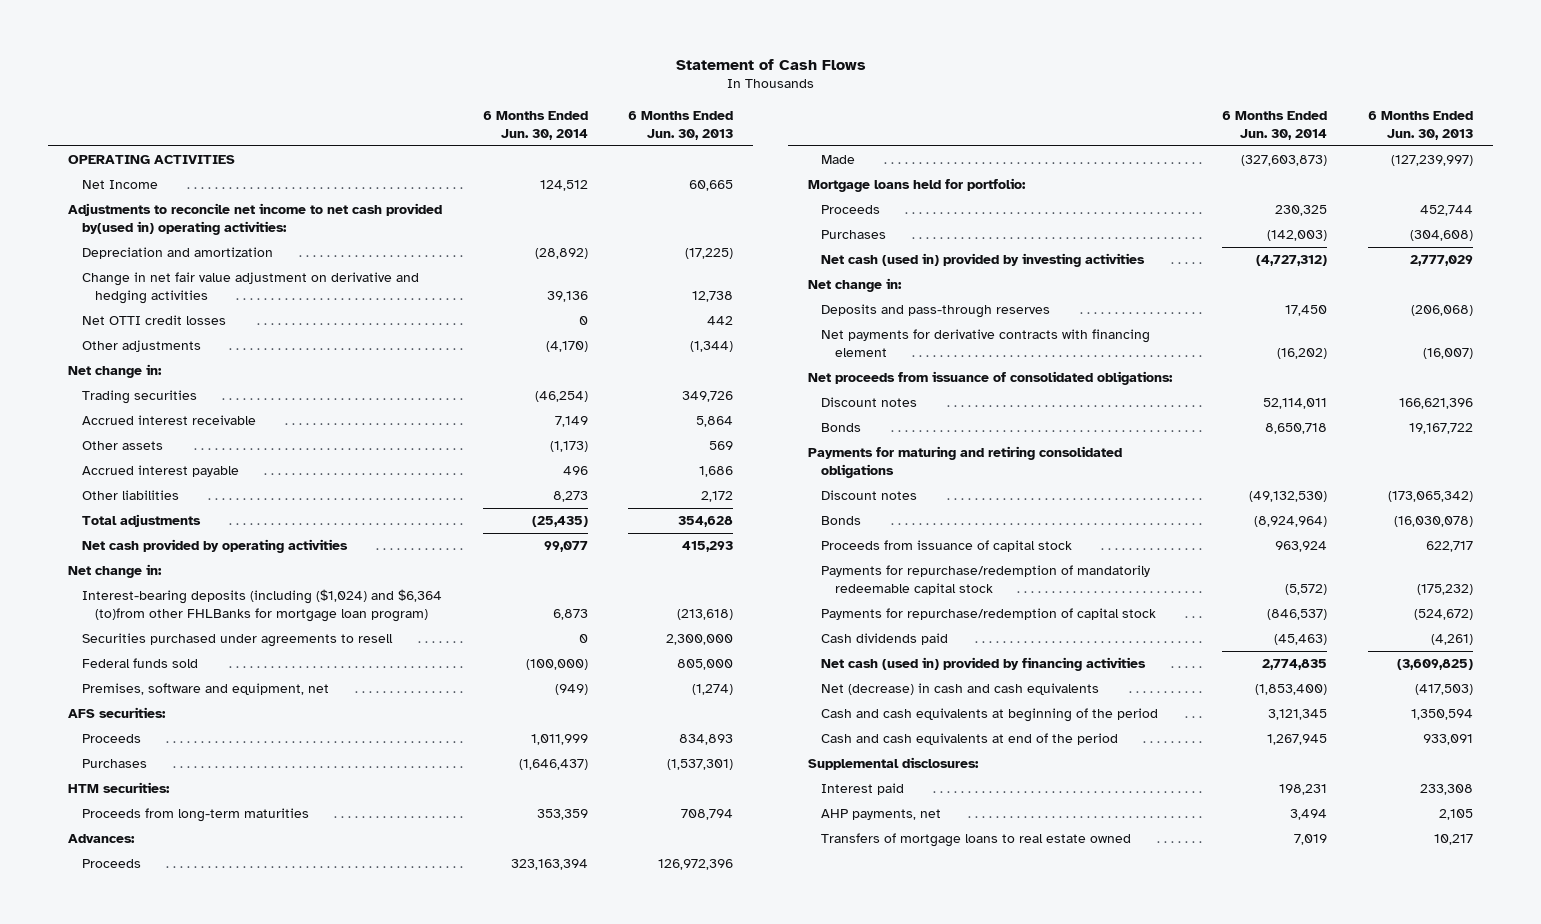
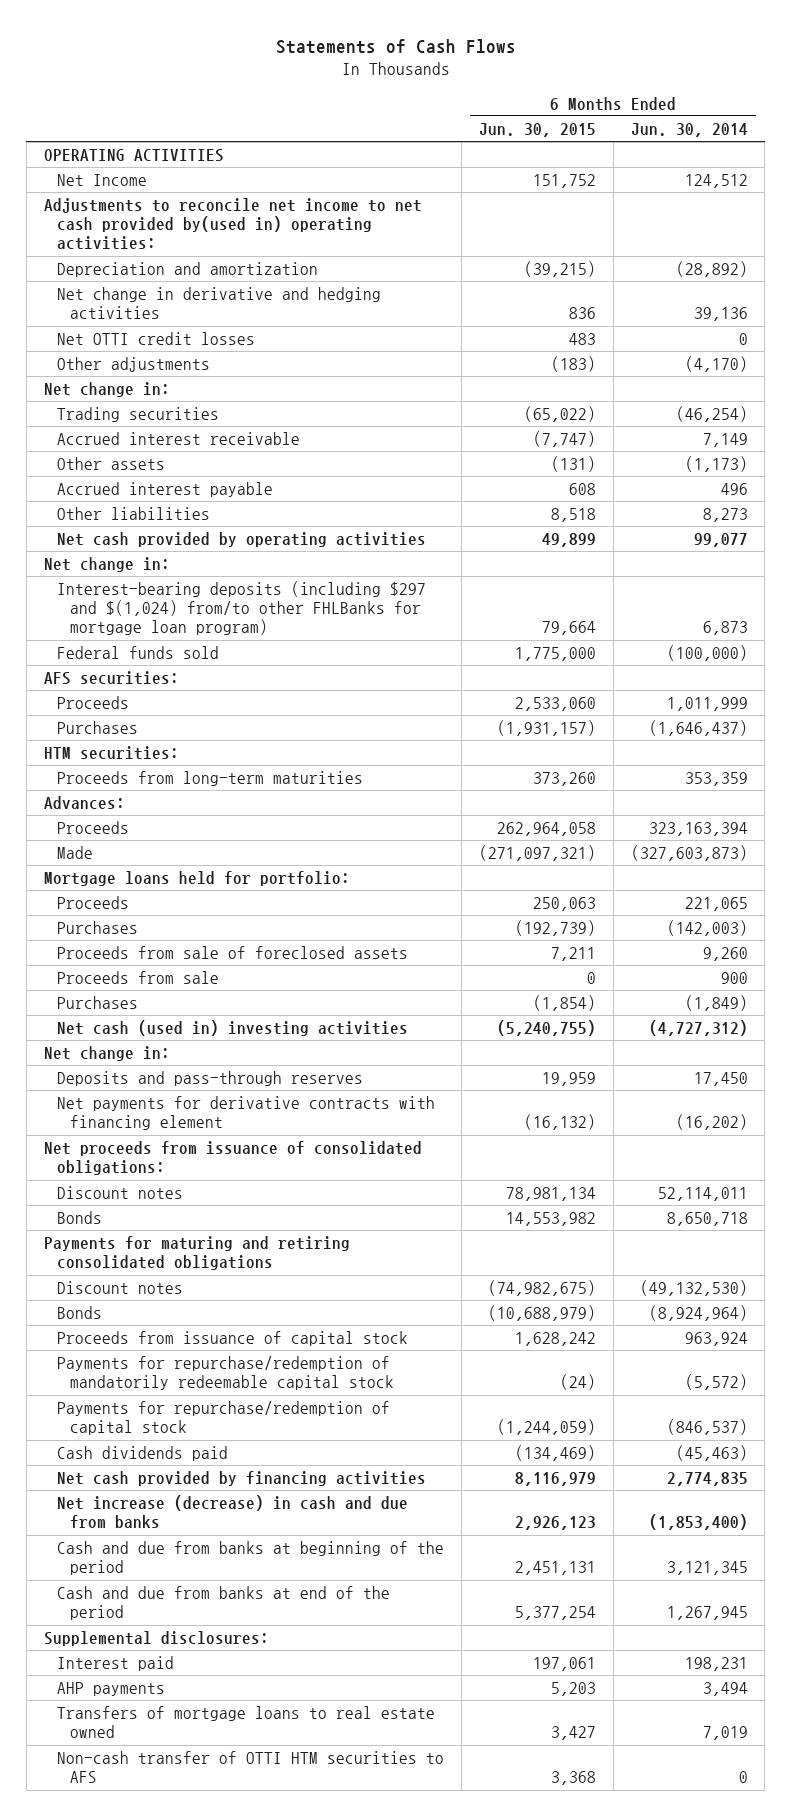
[675,58,866,70] Statement of Cash Flows -> [275,38,516,54] Statements of Cash Flows
[628,110,734,140] 6 Months Ended Jun. 30, 2013 -> none
none -> [478,122,596,137] Jun. 30, 2015
[81,272,419,305] Change in net fair value adjustment on derivative and hedging activities -> [57,286,382,320] Net change in derivative and hedging activities
[81,514,201,528] Total adjustments -> none
[81,633,393,648] Securities purchased under agreements to resell -> none
[81,589,442,623] Interest-bearing deposits (including ($1,024) and $6,364 (to)from other FHLBanks for mortgage loan program) -> [57,580,427,636] Interest-bearing deposits (including $297 and $(1,024) from/to other FHLBanks for mortgage loan program)
[81,683,329,696] Premises, software and equipment, net -> none
[1275,205,1328,217] 230,325 -> [684,896,748,911] 221,065
none -> [57,945,409,959] Proceeds from sale of foreclosed assets
none -> [57,970,220,984] Proceeds from sale
none -> [57,995,139,1009] Purchases
[821,253,1146,268] Net cash (used in) provided by investing activities -> [57,1019,409,1036] Net cash (used in) investing activities
[821,657,1147,672] Net cash (used in) provided by financing activities -> [57,1470,427,1486] Net cash provided by financing activities
[821,683,1100,696] Net (decrease) in cash and cash equivalents -> [57,1494,409,1529] Net increase (decrease) in cash and due from banks
[821,708,1159,723] Cash and cash equivalents at beginning of the period -> [57,1540,445,1576] Cash and due from banks at beginning of the period
[821,733,1119,746] Cash and cash equivalents at end of the period -> [57,1585,391,1621] Cash and due from banks at end of the period
[821,809,942,821] AHP payments, net -> [57,1681,166,1696] AHP payments
none -> [57,1750,445,1784] Non-cash transfer of OTTI HTM securities to AFS

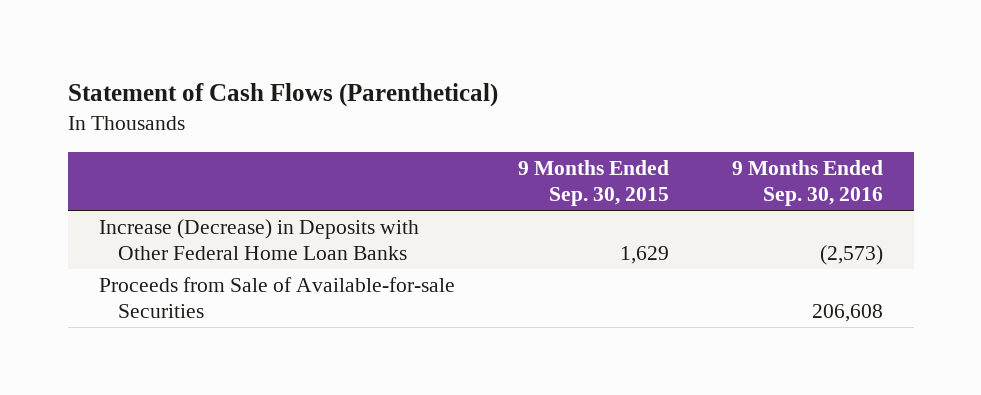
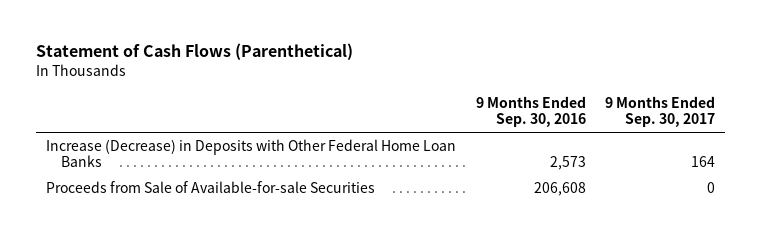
[517,159,669,206] 9 Months Ended Sep. 30, 2015 -> none
none -> [605,95,716,128] 9 Months Ended Sep. 30, 2017
[819,245,883,266] (2,573) -> [549,156,586,171] 2,573

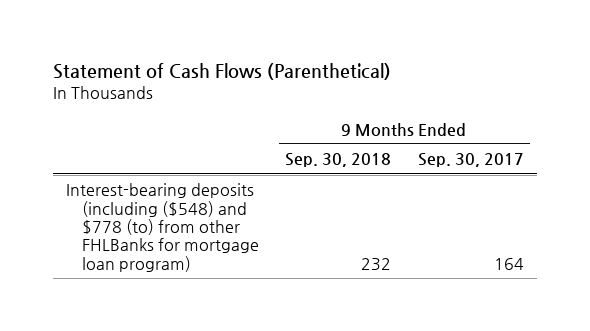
[475,95,586,128] 9 Months Ended Sep. 30, 2016 -> none
none -> [285,153,392,168] Sep. 30, 2018
[45,180,375,193] Proceeds from Sale of Available-for-sale Securities -> none
[45,138,456,168] Increase (Decrease) in Deposits with Other Federal Home Loan Banks -> [66,183,259,272] Interest-bearing deposits (including ($548) and $778 (to) from other FHLBanks for mortgage loan program)

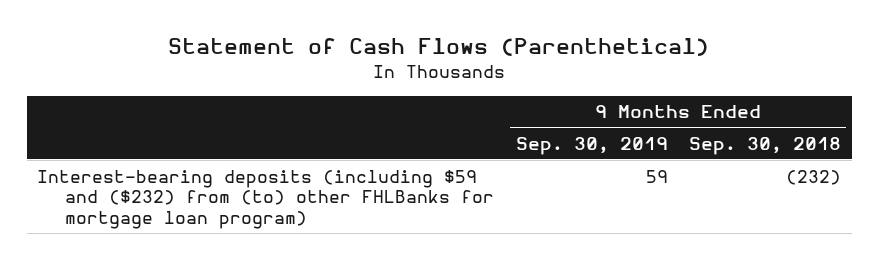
[417,153,524,168] Sep. 30, 2017 -> none
none -> [515,136,668,155] Sep. 30, 2019
[66,183,259,272] Interest-bearing deposits (including ($548) and $778 (to) from other FHLBanks for mortgage loan program) -> [37,169,495,229] Interest-bearing deposits (including $59 and ($232) from (to) other FHLBanks for mortgage loan program)
[361,257,392,271] 232 -> [786,169,842,185] (232)

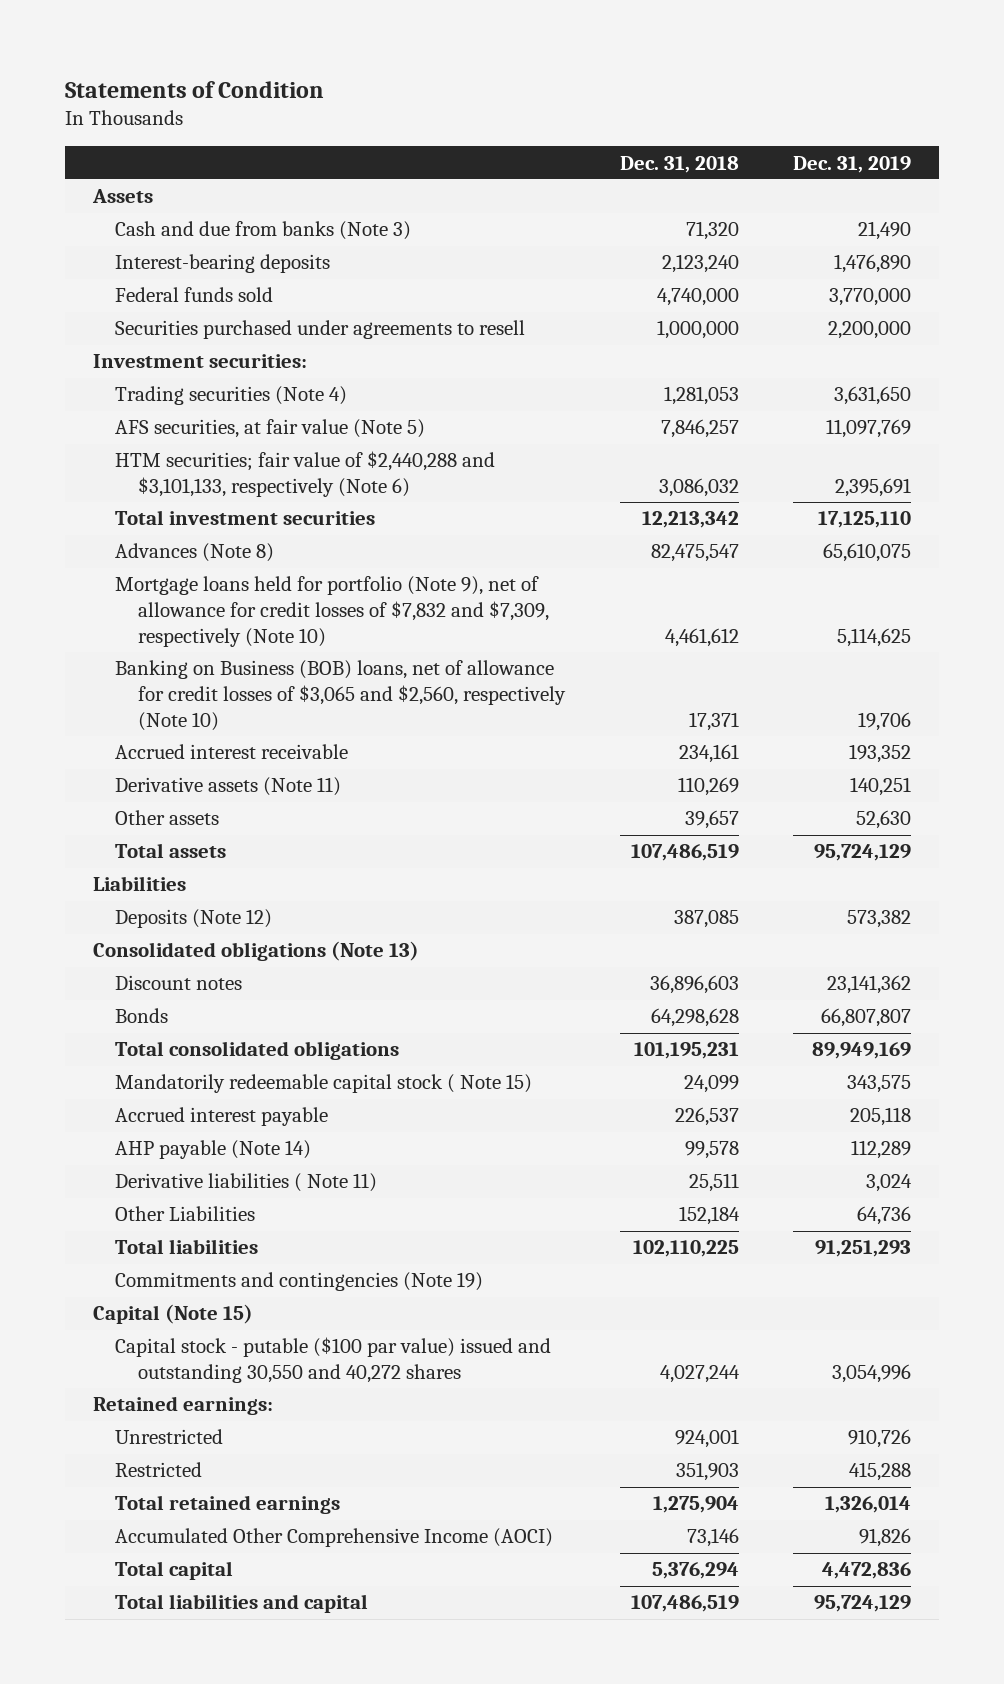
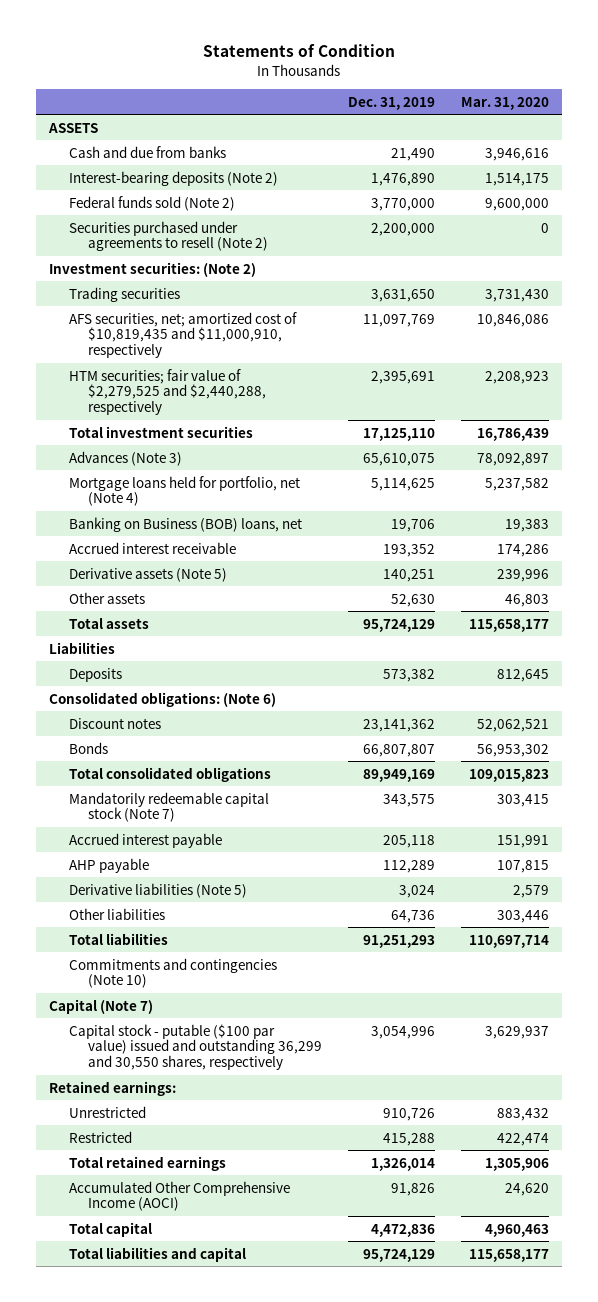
[619,155,739,173] Dec. 31, 2018 -> none
none -> [460,96,549,110] Mar. 31, 2020
[91,189,153,204] Assets -> [48,122,99,133] ASSETS
[115,221,412,241] Cash and due from banks (Note 3) -> [68,145,226,158] Cash and due from banks
[115,254,331,274] Interest-bearing deposits -> [68,170,278,186] Interest-bearing deposits (Note 2)
[115,287,274,303] Federal funds sold -> [68,195,235,211] Federal funds sold (Note 2)
[115,320,526,340] Securities purchased under agreements to resell -> [68,220,269,252] Securities purchased under agreements to resell (Note 2)
[92,354,307,369] Investment securities: -> [49,261,257,277] Investment securities: (Note 2)
[115,386,348,406] Trading securities (Note 4) -> [68,286,180,302] Trading securities
[115,419,426,439] AFS securities, at fair value (Note 5) -> [68,311,297,359] AFS securities, net; amortized cost of $10,819,435 and $11,000,910, respectively
[115,451,496,497] HTM securities; fair value of $2,440,288 and $3,101,133, respectively (Note 6) -> [68,368,267,416] HTM securities; fair value of $2,279,525 and $2,440,288, respectively
[115,543,275,563] Advances (Note 8) -> [68,450,182,466] Advances (Note 3)
[115,576,549,647] Mortgage loans held for portfolio (Note 9), net of allowance for credit losses of $7,832 and $7,309, respectively (Note 10) -> [68,475,300,507] Mortgage loans held for portfolio, net (Note 4)
[115,660,566,731] Banking on Business (BOB) loans, net of allowance for credit losses of $3,065 and $2,560, respectively (Note 10) -> [68,516,302,532] Banking on Business (BOB) loans, net
[115,777,342,797] Derivative assets (Note 11) -> [68,567,227,582] Derivative assets (Note 5)
[115,909,273,929] Deposits (Note 12) -> [68,667,122,682] Deposits
[92,941,419,962] Consolidated obligations (Note 13) -> [49,691,277,707] Consolidated obligations: (Note 6)
[115,1074,533,1094] Mandatorily redeemable capital stock ( Note 15) -> [68,791,269,823] Mandatorily redeemable capital stock (Note 7)
[115,1140,312,1160] AHP payable (Note 14) -> [68,857,149,873] AHP payable
[115,1173,378,1193] Derivative liabilities ( Note 11) -> [68,882,247,898] Derivative liabilities (Note 5)
[115,1206,256,1222] Other Liabilities -> [68,907,165,920] Other liabilities
[115,1272,484,1292] Commitments and contingencies (Note 19) -> [68,957,277,989] Commitments and contingencies (Note 10)
[92,1304,253,1325] Capital (Note 15) -> [49,998,154,1014] Capital (Note 7)
[115,1337,552,1383] Capital stock - putable ($100 par value) issued and outstanding 30,550 and 40,272 shares -> [68,1023,323,1071] Capital stock - putable ($100 par value) issued and outstanding 36,299 and 30,550 shares, respectively

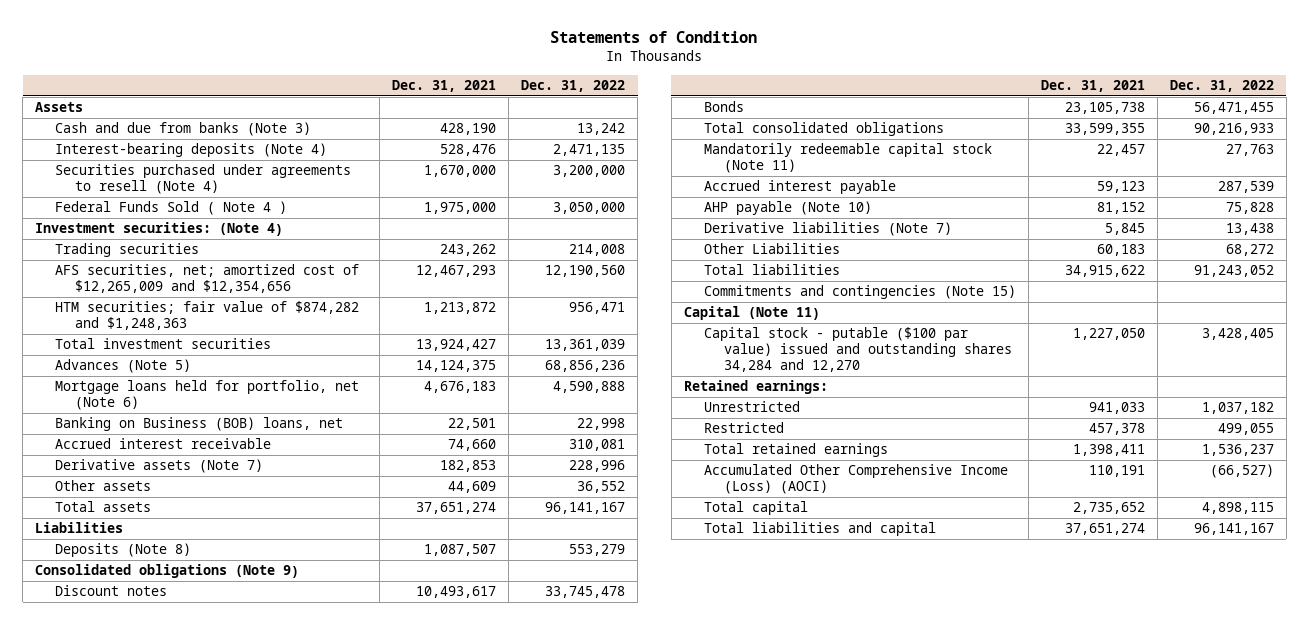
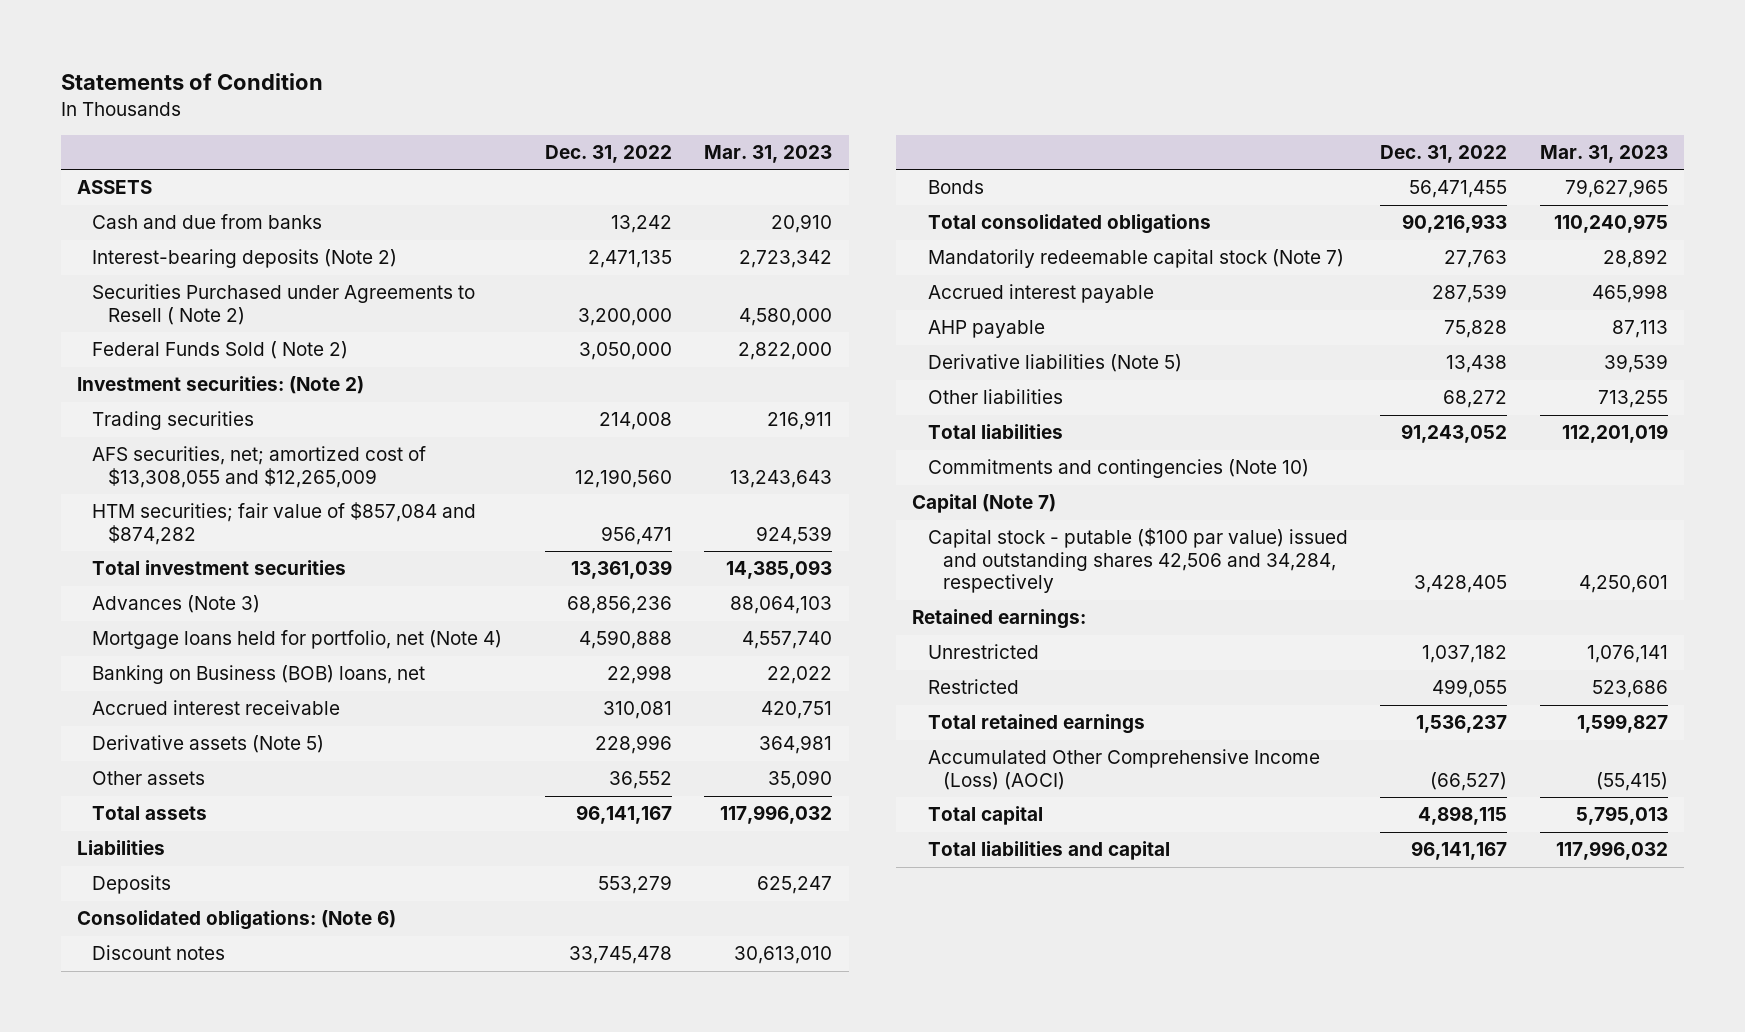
[392,79,497,92] Dec. 31, 2021 -> none
none -> [704,144,833,163] Mar. 31, 2023
[35,102,84,113] Assets -> [76,180,152,195] ASSETS
[55,122,312,137] Cash and due from banks (Note 3) -> [92,214,323,230] Cash and due from banks
[55,143,328,158] Interest-bearing deposits (Note 4) -> [92,249,398,269] Interest-bearing deposits (Note 2)
[55,164,352,195] Securities purchased under agreements to resell (Note 4) -> [92,284,476,325] Securities Purchased under Agreements to Resell ( Note 2)
[55,201,288,216] Federal Funds Sold ( Note 4 ) -> [92,341,349,360] Federal Funds Sold ( Note 2)
[35,222,284,237] Investment securities: (Note 4) -> [76,376,364,395] Investment securities: (Note 2)
[55,264,360,294] AFS securities, net; amortized cost of $12,265,009 and $12,354,656 -> [92,446,427,488] AFS securities, net; amortized cost of $13,308,055 and $12,265,009
[55,301,360,331] HTM securities; fair value of $874,282 and $1,248,363 -> [92,502,477,545] HTM securities; fair value of $857,084 and $874,282
[55,359,192,374] Advances (Note 5) -> [92,595,261,614] Advances (Note 3)
[55,380,360,411] Mortgage loans held for portfolio, net (Note 6) -> [92,630,503,650] Mortgage loans held for portfolio, net (Note 4)
[55,459,264,474] Derivative assets (Note 7) -> [92,735,325,754] Derivative assets (Note 5)
[55,543,192,558] Deposits (Note 8) -> [92,875,172,895] Deposits
[35,564,300,579] Consolidated obligations (Note 9) -> [76,910,396,931] Consolidated obligations: (Note 6)
[703,143,992,174] Mandatorily redeemable capital stock (Note 11) -> [927,249,1344,269] Mandatorily redeemable capital stock (Note 7)
[703,201,872,216] AHP payable (Note 10) -> [927,320,1045,339] AHP payable
[703,222,952,237] Derivative liabilities (Note 7) -> [927,354,1182,373] Derivative liabilities (Note 5)
[703,243,840,255] Other Liabilities -> [927,389,1063,405] Other liabilities
[703,285,1016,300] Commitments and contingencies (Note 15) -> [927,459,1309,479] Commitments and contingencies (Note 10)
[683,306,820,321] Capital (Note 11) -> [912,494,1057,514] Capital (Note 7)
[703,327,1012,373] Capital stock - putable ($100 par value) issued and outstanding shares 34,284 and 12,270 -> [927,528,1348,594] Capital stock - putable ($100 par value) issued and outstanding shares 42,506 and 34,284, respectively

